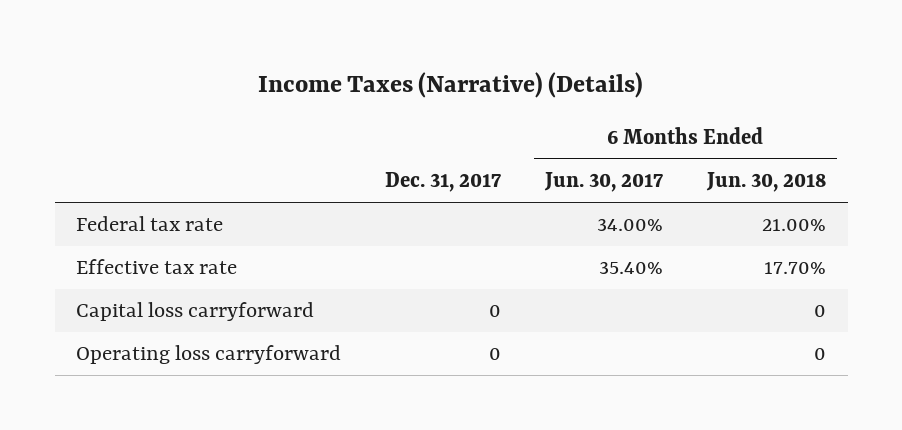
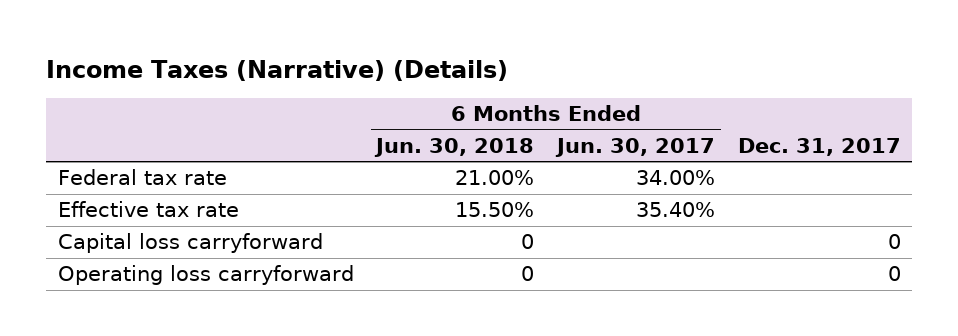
[763,262,826,275] 17.70% -> [455,202,535,218] 15.50%

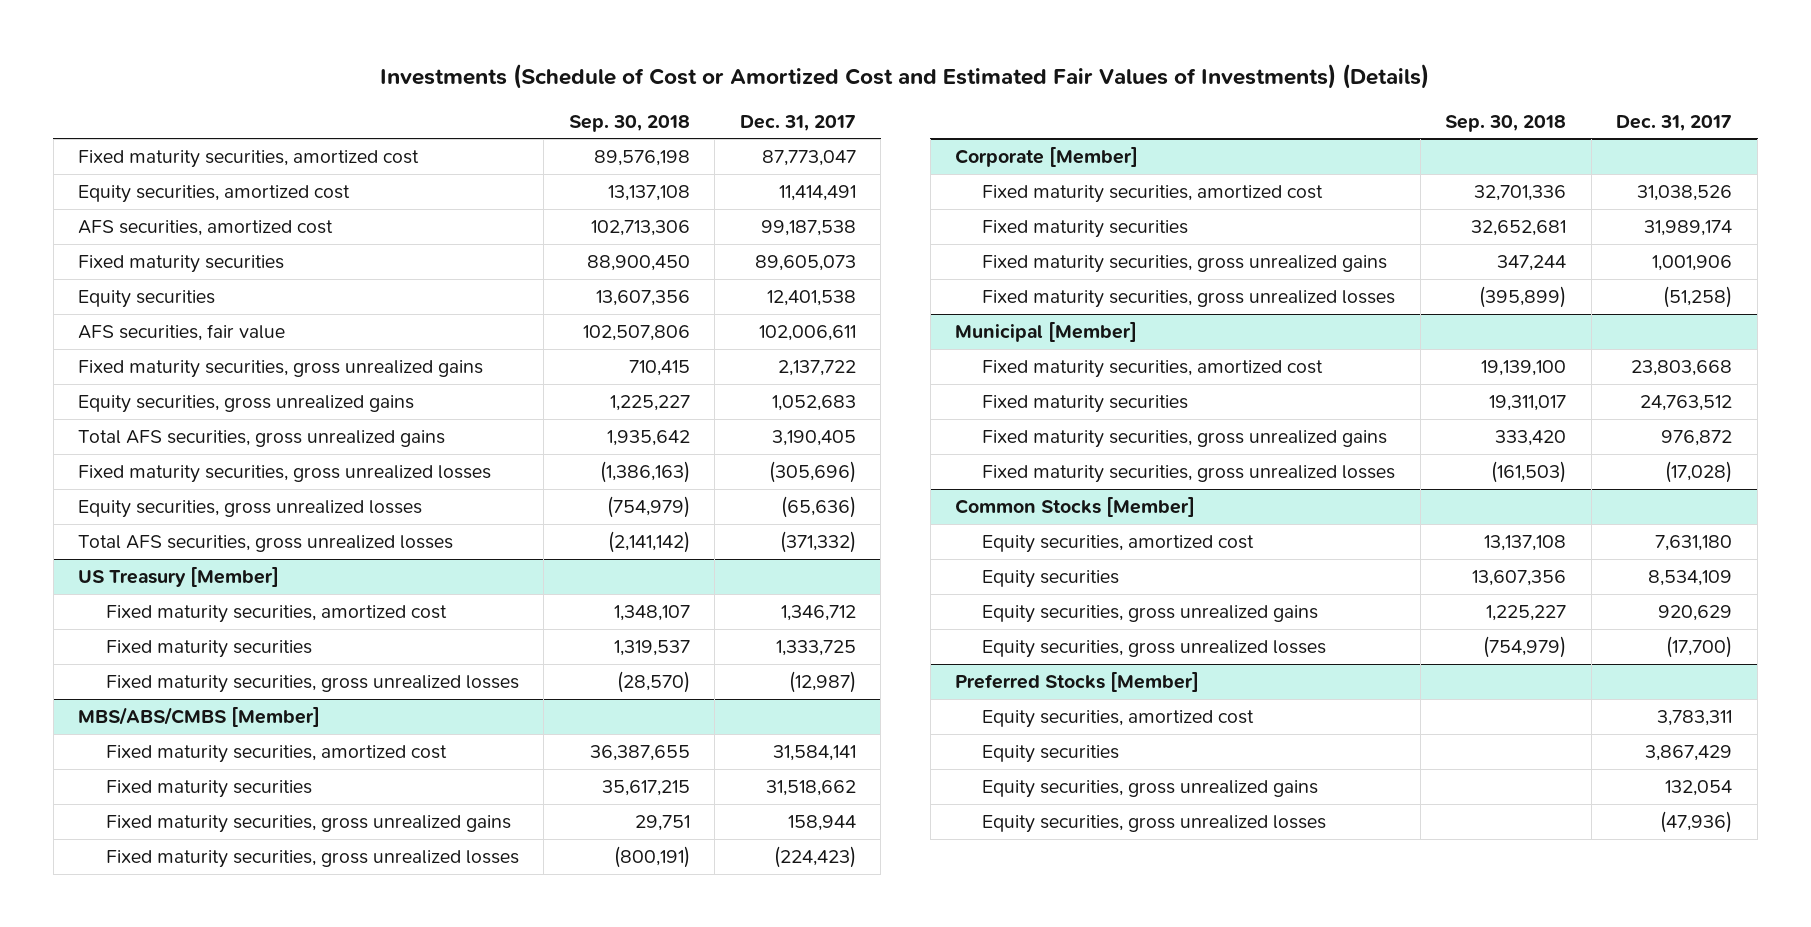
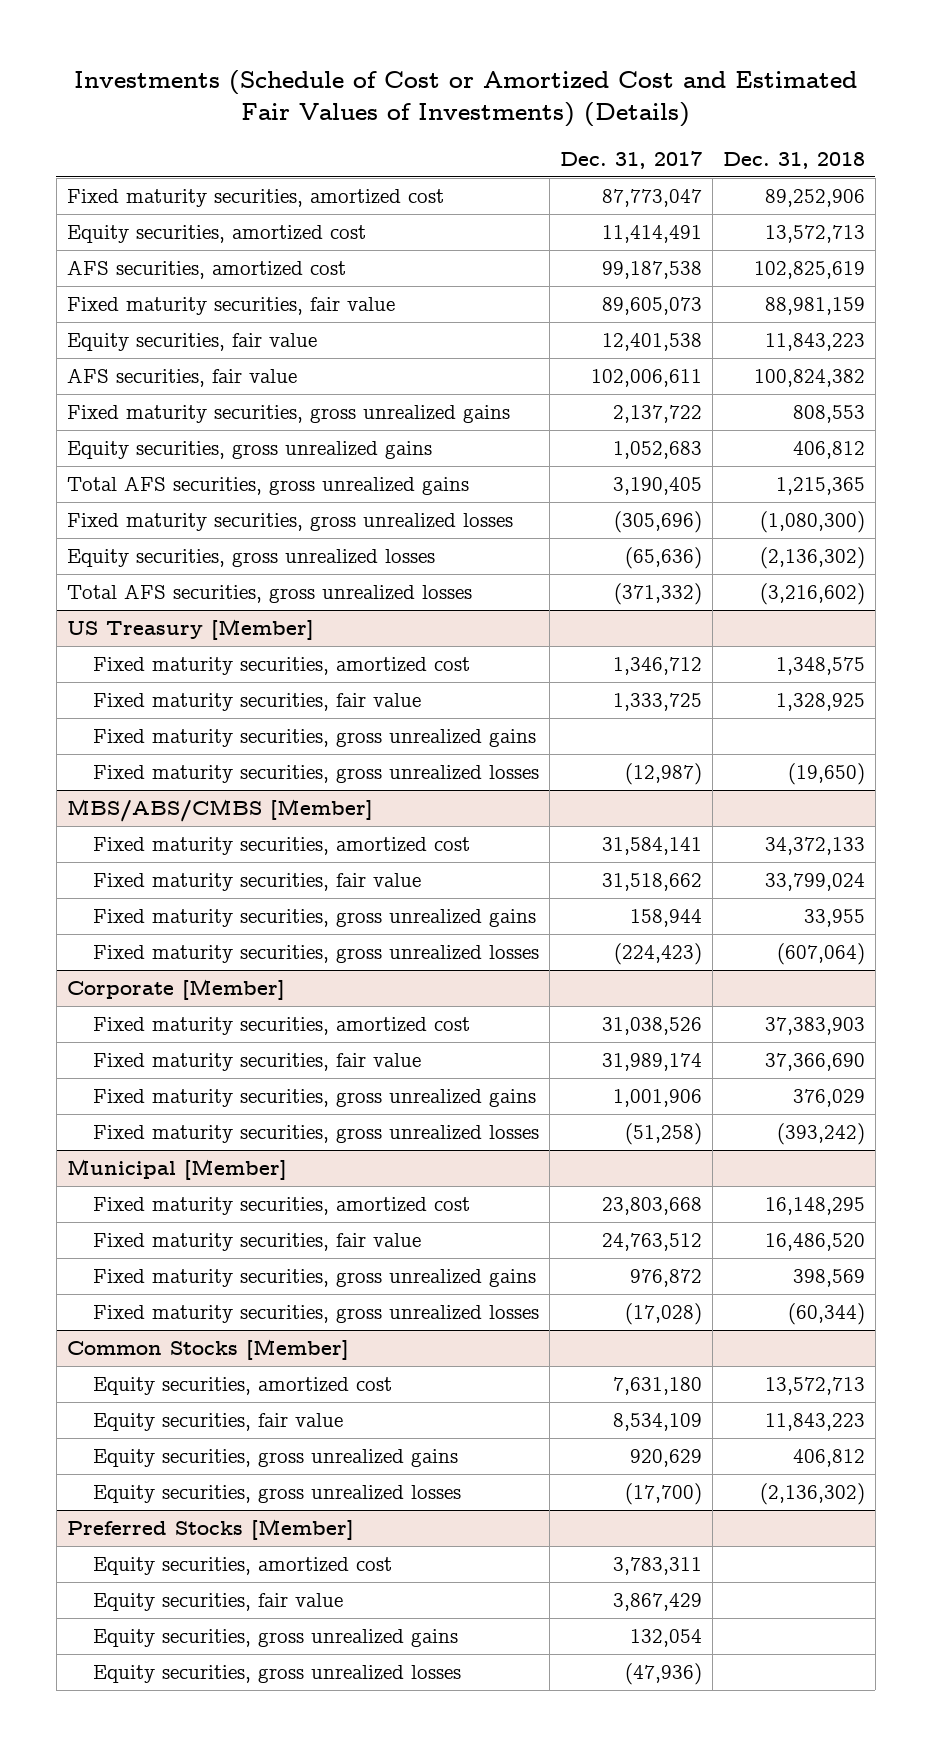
[568,114,690,132] Sep. 30, 2018 -> none
none -> [722,152,865,170] Dec. 31, 2018
[78,255,285,274] Fixed maturity securities -> [66,297,395,316] Fixed maturity securities, fair value
[78,290,216,309] Equity securities -> [66,333,317,352] Equity securities, fair value
[105,640,312,659] Fixed maturity securities -> [92,693,421,712] Fixed maturity securities, fair value
none -> [92,729,536,748] Fixed maturity securities, gross unrealized gains
[105,780,312,799] Fixed maturity securities -> [92,873,421,892] Fixed maturity securities, fair value
[982,220,1189,239] Fixed maturity securities -> [92,1053,421,1072] Fixed maturity securities, fair value
[982,395,1189,414] Fixed maturity securities -> [92,1233,421,1252] Fixed maturity securities, fair value
[982,570,1120,589] Equity securities -> [92,1413,343,1432] Equity securities, fair value
[982,745,1120,764] Equity securities -> [92,1593,343,1612] Equity securities, fair value

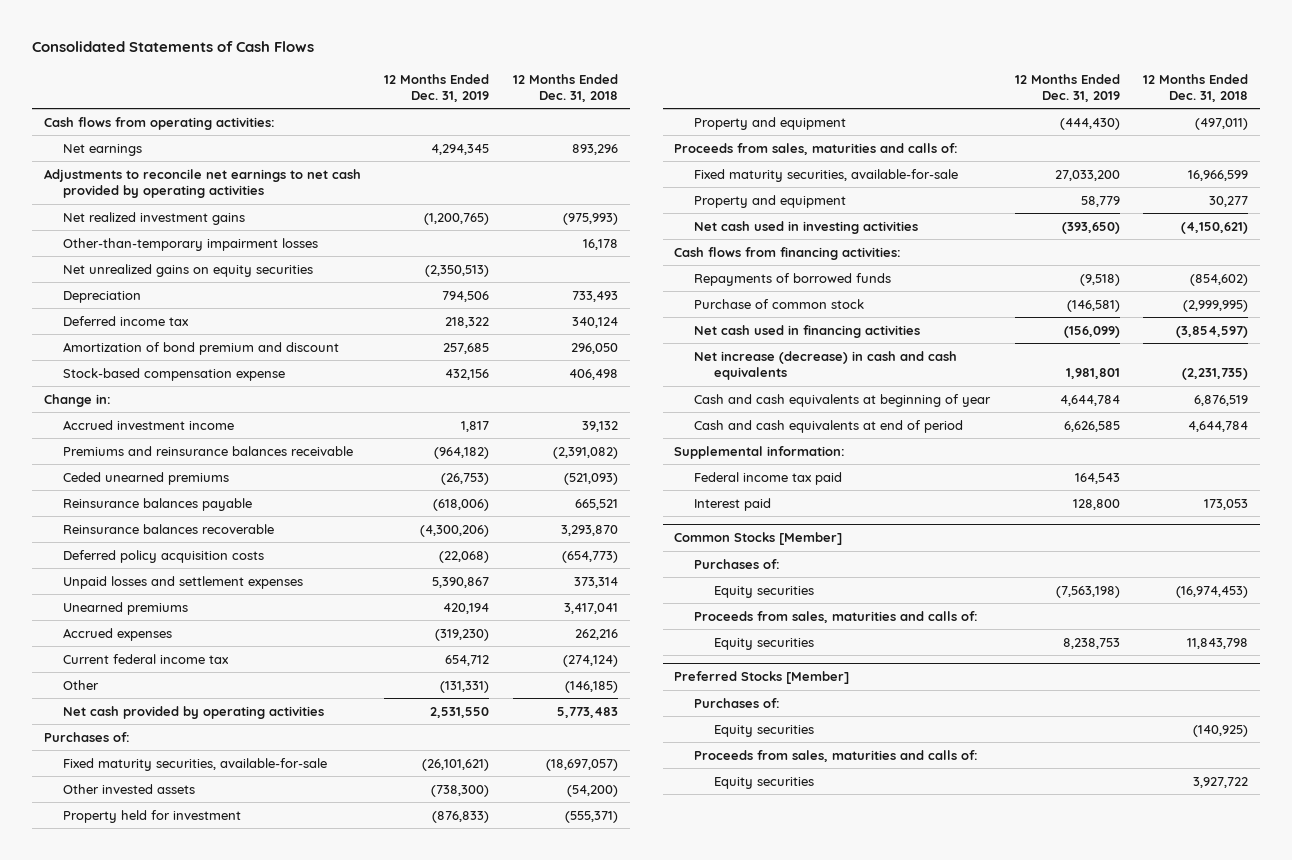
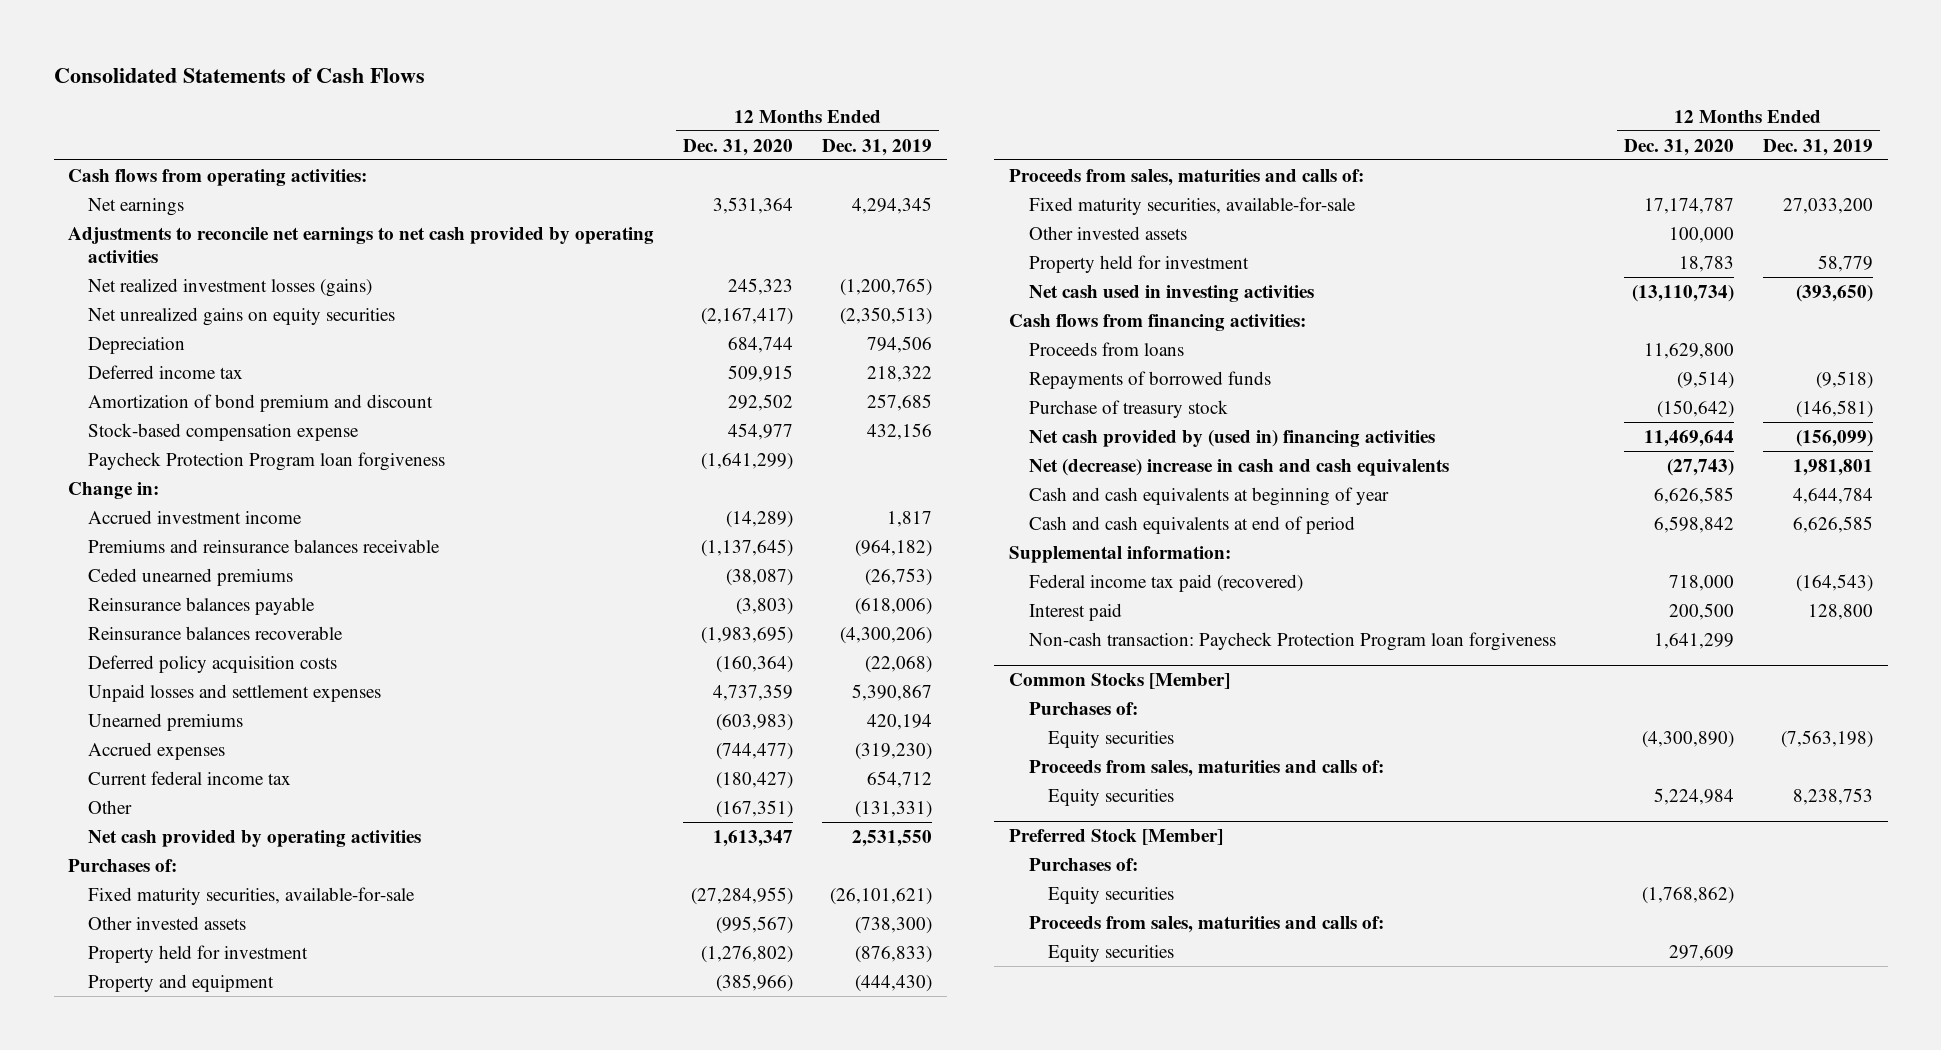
[512,73,618,102] 12 Months Ended Dec. 31, 2018 -> none
none -> [683,138,794,156] Dec. 31, 2020
[63,237,319,251] Other-than-temporary impairment losses -> none
[63,211,246,225] Net realized investment gains -> [87,277,372,297] Net realized investment losses (gains)
none -> [87,451,445,471] Paycheck Protection Program loan forgiveness
none -> [1028,225,1187,240] Other invested assets
[694,194,847,208] Property and equipment -> [1028,254,1249,273] Property held for investment
none -> [1028,341,1184,356] Proceeds from loans
[694,298,865,309] Purchase of common stock -> [1028,399,1228,418] Purchase of treasury stock
[694,324,921,338] Net cash used in financing activities -> [1028,429,1435,447] Net cash provided by (used in) financing activities
[694,350,958,381] Net increase (decrease) in cash and cash equivalents -> [1028,458,1449,476] Net (decrease) increase in cash and cash equivalents
[694,471,843,485] Federal income tax paid -> [1028,573,1303,592] Federal income tax paid (recovered)
[1074,472,1120,484] 164,543 -> [1795,573,1873,592] (164,543)
none -> [1028,631,1556,651] Non-cash transaction: Paycheck Protection Program loan forgiveness
[674,670,850,684] Preferred Stocks [Member] -> [1008,829,1223,846] Preferred Stock [Member]

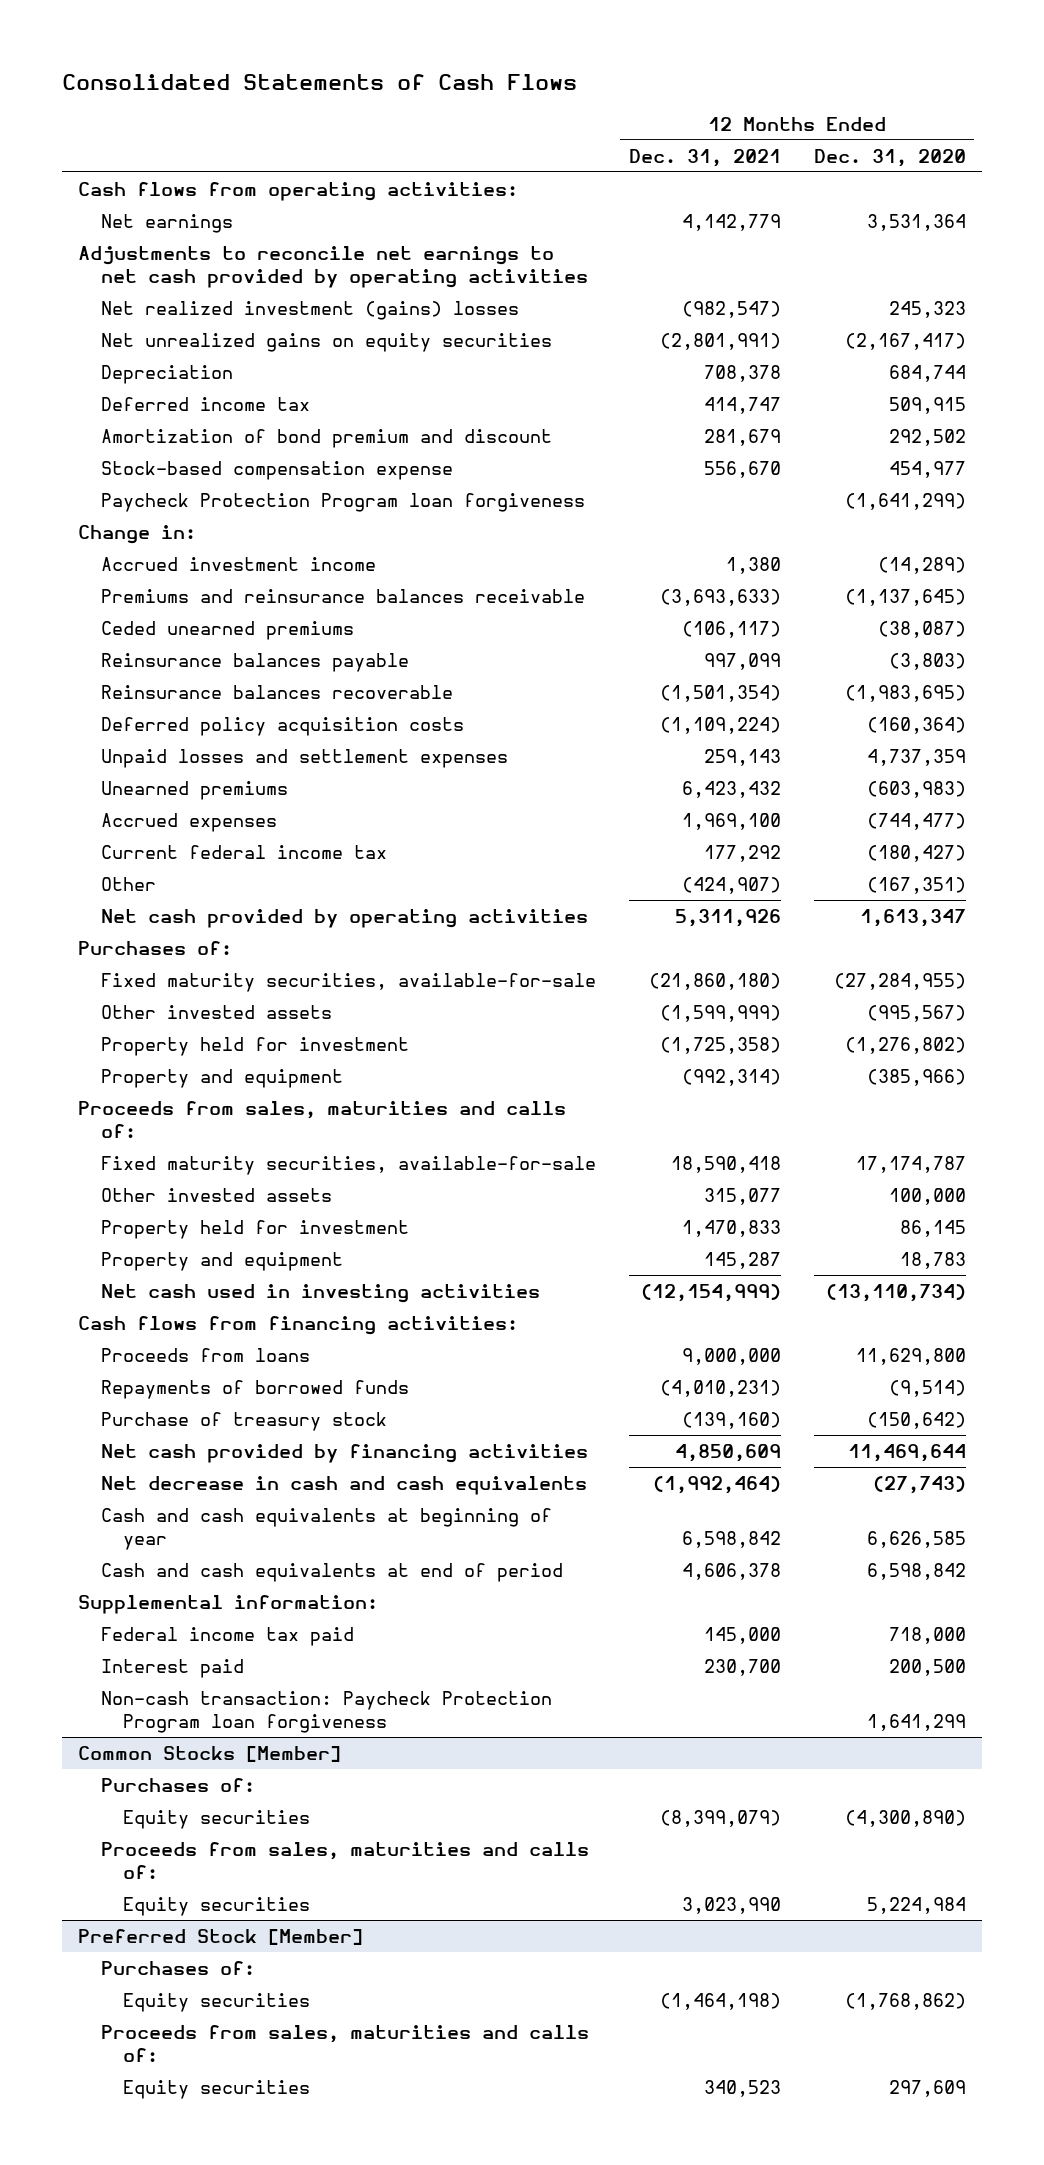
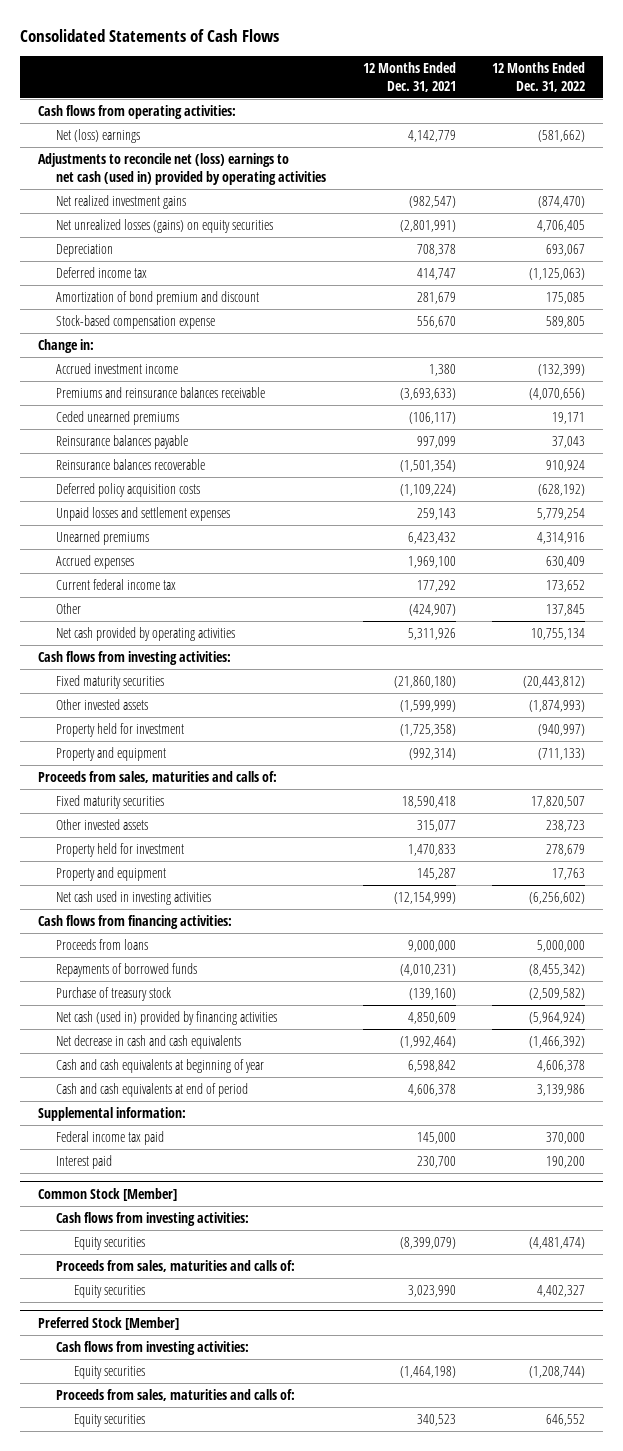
[813,148,966,167] Dec. 31, 2020 -> none
none -> [492,62,586,92] 12 Months Ended Dec. 31, 2022
[100,213,233,233] Net earnings -> [56,129,141,144] Net (loss) earnings
[78,245,588,289] Adjustments to reconcile net earnings to net cash provided by operating activities -> [37,153,327,185] Adjustments to reconcile net (loss) earnings to net cash (used in) provided by operating activities
[100,300,519,320] Net realized investment (gains) losses -> [56,195,187,210] Net realized investment gains
[100,332,552,352] Net unrealized gains on equity securities -> [56,219,274,234] Net unrealized losses (gains) on equity securities
[100,492,585,512] Paycheck Protection Program loan forgiveness -> none
[78,940,233,955] Purchases of: -> none
none -> [37,651,231,666] Cash flows from investing activities:
[100,972,596,992] Fixed maturity securities, available-for-sale -> [56,675,165,690] Fixed maturity securities
[100,1155,596,1175] Fixed maturity securities, available-for-sale -> [56,795,165,810] Fixed maturity securities
[100,1443,588,1463] Net cash provided by financing activities -> [56,1011,278,1026] Net cash (used in) provided by financing activities
[100,1690,552,1734] Non-cash transaction: Paycheck Protection Program loan forgiveness -> none
[100,1777,255,1792] Purchases of: -> none
[78,1745,342,1762] Common Stocks [Member] -> [37,1187,177,1201] Common Stock [Member]
none -> [56,1212,250,1227] Cash flows from investing activities:
[100,1960,255,1975] Purchases of: -> none
none -> [56,1341,250,1356] Cash flows from investing activities:

